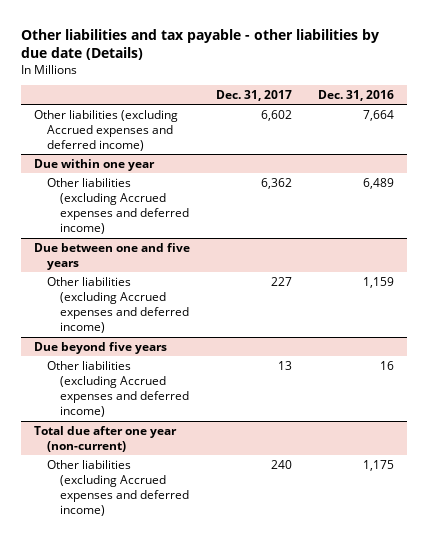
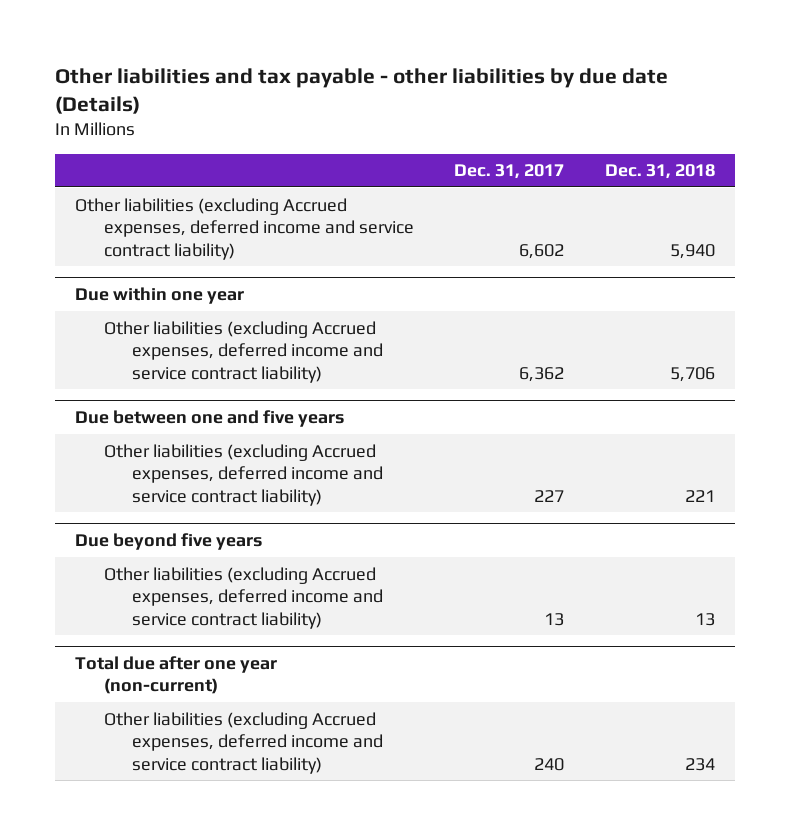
[318,90,395,102] Dec. 31, 2016 -> none
none -> [605,164,716,180] Dec. 31, 2018
[34,109,179,152] Other liabilities (excluding Accrued expenses and deferred income) -> [75,197,414,260] Other liabilities (excluding Accrued expenses, deferred income and service contract liability)
[47,177,190,235] Other liabilities (excluding Accrued expenses and deferred income) -> [103,320,384,383] Other liabilities (excluding Accrued expenses, deferred income and service contract liability)
[47,276,190,334] Other liabilities (excluding Accrued expenses and deferred income) -> [103,443,384,506] Other liabilities (excluding Accrued expenses, deferred income and service contract liability)
[47,360,190,418] Other liabilities (excluding Accrued expenses and deferred income) -> [103,566,384,629] Other liabilities (excluding Accrued expenses, deferred income and service contract liability)
[47,459,190,517] Other liabilities (excluding Accrued expenses and deferred income) -> [103,711,384,774] Other liabilities (excluding Accrued expenses, deferred income and service contract liability)

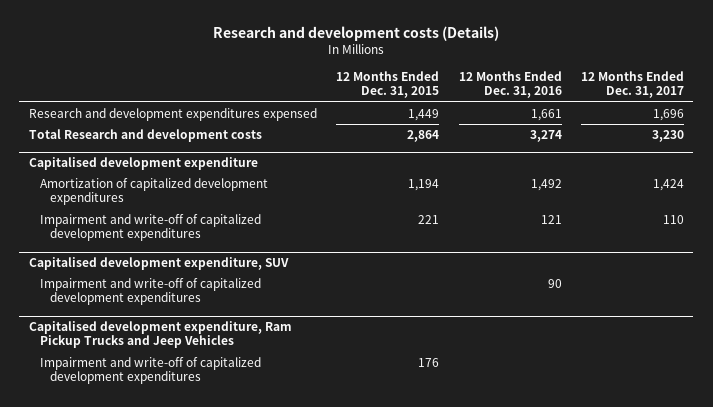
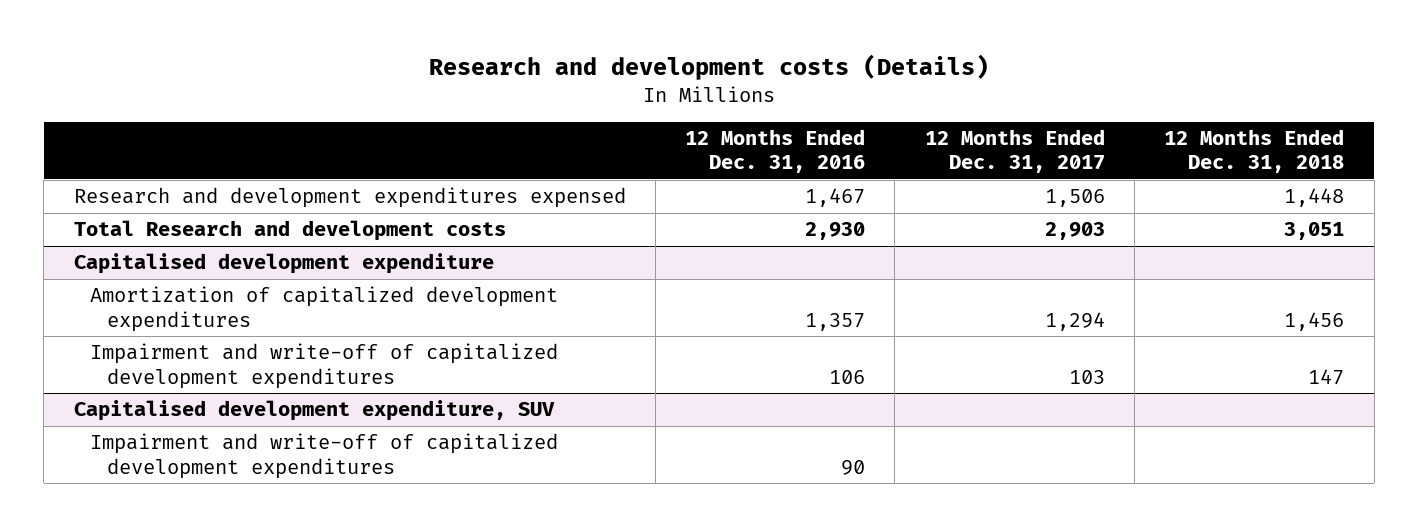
[336,71,440,99] 12 Months Ended Dec. 31, 2015 -> none
none -> [1164,128,1345,174] 12 Months Ended Dec. 31, 2018
[530,109,562,122] 1,661 -> [805,188,866,208] 1,467
[652,109,684,122] 1,696 -> [1044,189,1105,208] 1,506
[529,130,562,143] 3,274 -> [805,222,866,241] 2,930
[651,130,684,143] 3,230 -> [1044,222,1105,241] 2,903
[530,179,562,192] 1,492 -> [805,312,866,331] 1,357
[652,179,684,192] 1,424 -> [1044,311,1105,331] 1,294
[540,215,562,225] 121 -> [829,369,866,384] 106
[662,215,684,225] 110 -> [1068,369,1105,384] 103
[29,321,293,349] Capitalised development expenditure, Ram Pickup Trucks and Jeep Vehicles -> none
[39,357,261,385] Impairment and write-off of capitalized development expenditures -> none

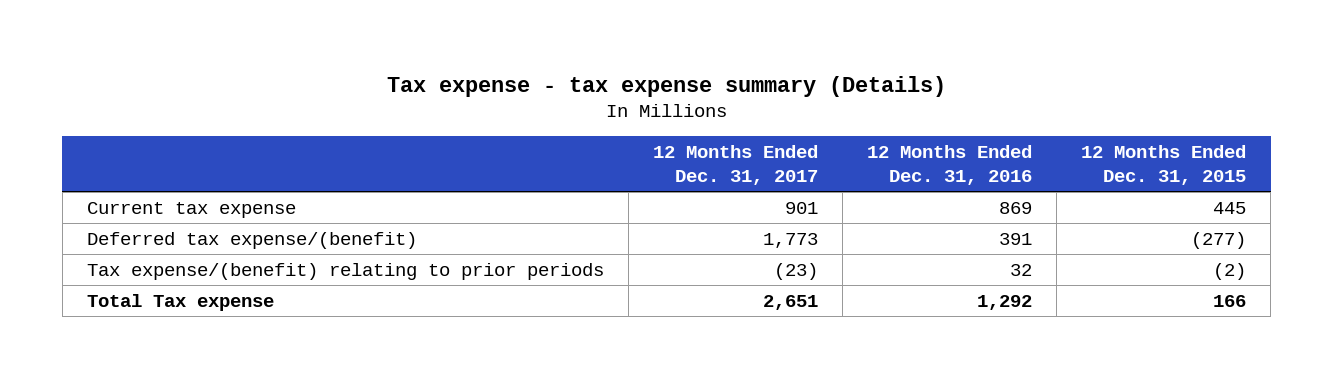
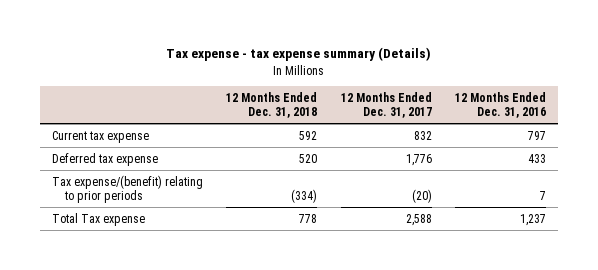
[1081,144,1247,186] 12 Months Ended Dec. 31, 2015 -> none
none -> [226,92,318,119] 12 Months Ended Dec. 31, 2018
[784,201,818,214] 901 -> [413,130,432,140] 832
[999,201,1033,214] 869 -> [528,130,547,140] 797
[86,231,417,249] Deferred tax expense/(benefit) -> [51,152,158,166] Deferred tax expense
[762,232,818,248] 1,773 -> [405,153,432,166] 1,776
[999,232,1033,245] 391 -> [528,153,547,163] 433
[773,262,818,280] (23) -> [411,188,432,203] (20)
[1010,263,1033,276] 32 -> [540,190,547,200] 7
[762,294,818,310] 2,651 -> [405,213,432,226] 2,588
[977,294,1033,310] 1,292 -> [520,213,547,226] 1,237

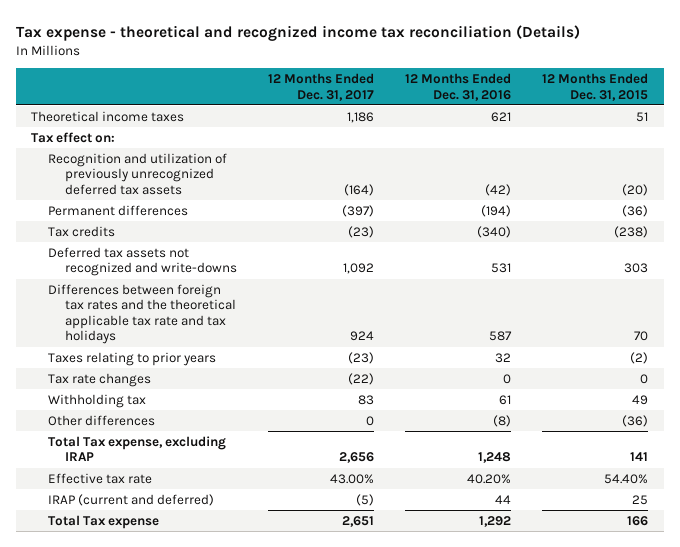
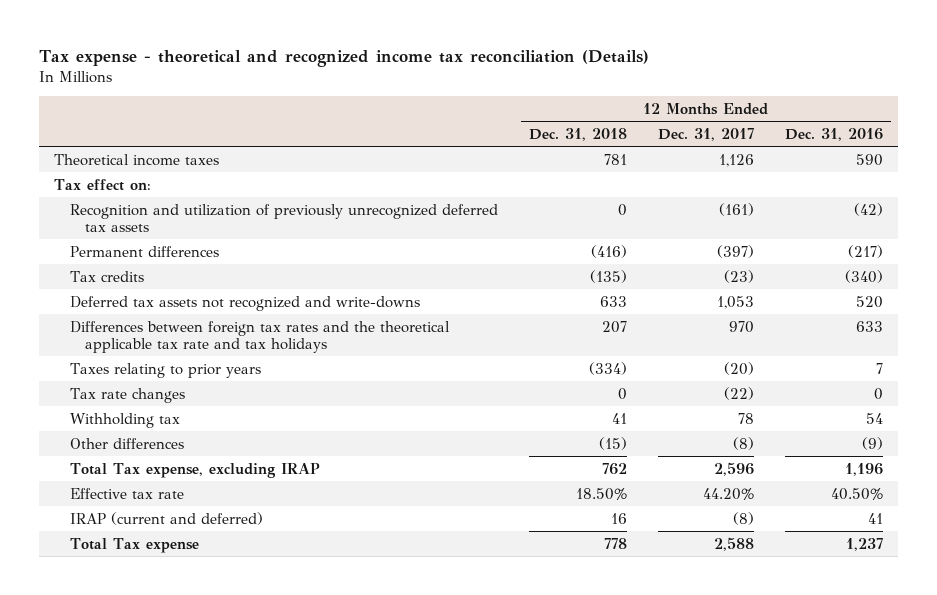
[542,73,649,101] 12 Months Ended Dec. 31, 2015 -> none
none -> [528,127,627,141] Dec. 31, 2018
[347,111,375,123] 1,186 -> [718,153,754,167] 1,126
[491,111,512,122] 621 -> [855,153,883,166] 590
[344,183,375,196] (164) -> [718,202,754,216] (161)
[481,204,512,217] (194) -> [847,244,883,258] (217)
[343,263,375,275] 1,092 -> [716,295,754,309] 1,053
[491,263,512,274] 531 -> [855,295,883,308] 520
[350,331,375,342] 924 -> [728,320,754,333] 970
[489,331,513,342] 587 -> [855,320,883,332] 633
[348,351,375,364] (23) -> [723,361,754,375] (20)
[495,352,512,363] 32 -> [875,362,883,374] 7
[358,394,375,405] 83 -> [737,412,754,424] 78
[499,394,512,405] 61 -> [865,412,883,424] 54
[366,415,375,426] 0 -> [732,436,754,450] (8)
[493,414,512,427] (8) -> [861,436,883,450] (9)
[339,452,375,464] 2,656 -> [713,461,754,476] 2,596
[478,452,512,464] 1,248 -> [844,462,883,476] 1,196
[330,473,375,484] 43.00% -> [702,487,754,500] 44.20%
[467,473,512,484] 40.20% -> [830,487,883,500] 40.50%
[356,493,375,506] (5) -> [732,511,754,525] (8)
[495,494,512,504] 44 -> [867,512,883,524] 41
[342,515,375,527] 2,651 -> [713,536,754,551] 2,588
[479,515,512,527] 1,292 -> [845,537,883,551] 1,237

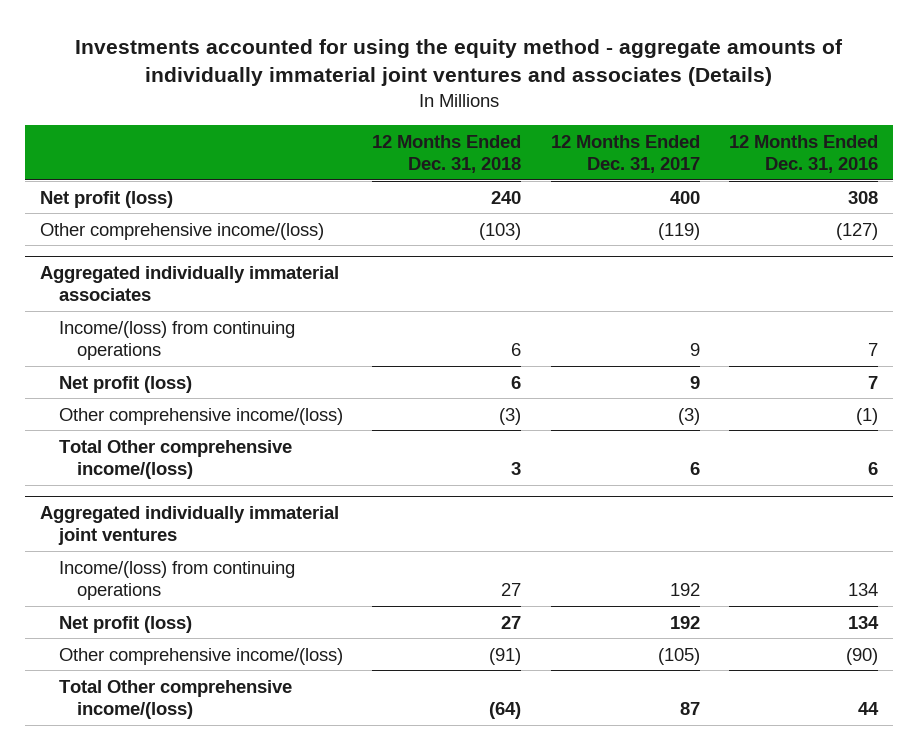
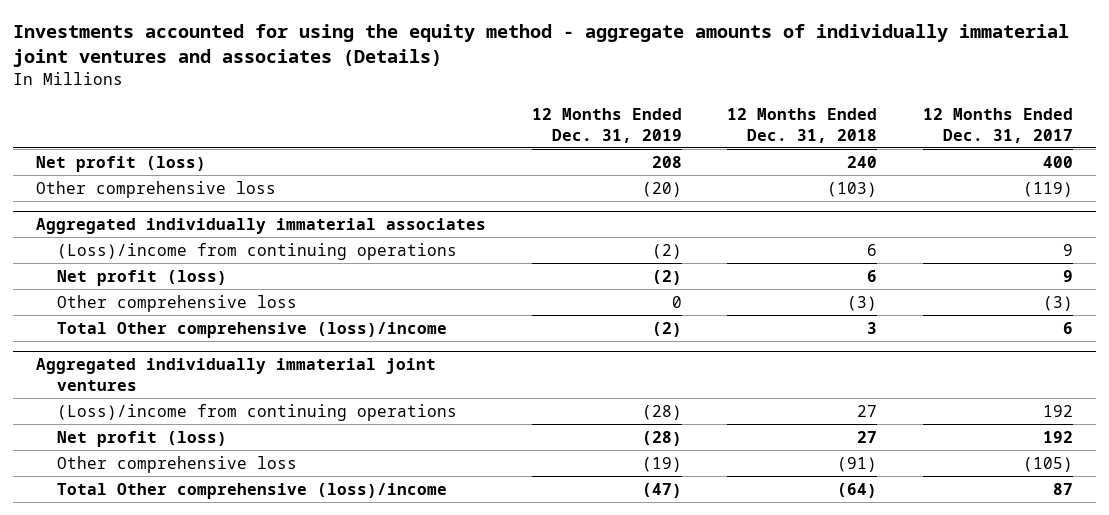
[729,134,879,174] 12 Months Ended Dec. 31, 2016 -> none
none -> [531,107,682,143] 12 Months Ended Dec. 31, 2019
[40,222,325,240] Other comprehensive income/(loss) -> [36,180,277,198] Other comprehensive loss
[58,320,295,360] Income/(loss) from continuing operations -> [57,242,458,260] (Loss)/income from continuing operations
[58,407,343,425] Other comprehensive income/(loss) -> [57,294,298,312] Other comprehensive loss
[58,439,292,479] Total Other comprehensive income/(loss) -> [57,321,448,338] Total Other comprehensive (loss)/income
[58,560,295,600] Income/(loss) from continuing operations -> [57,403,458,421] (Loss)/income from continuing operations
[58,647,343,665] Other comprehensive income/(loss) -> [57,455,298,473] Other comprehensive loss
[58,679,292,719] Total Other comprehensive income/(loss) -> [57,482,448,499] Total Other comprehensive (loss)/income

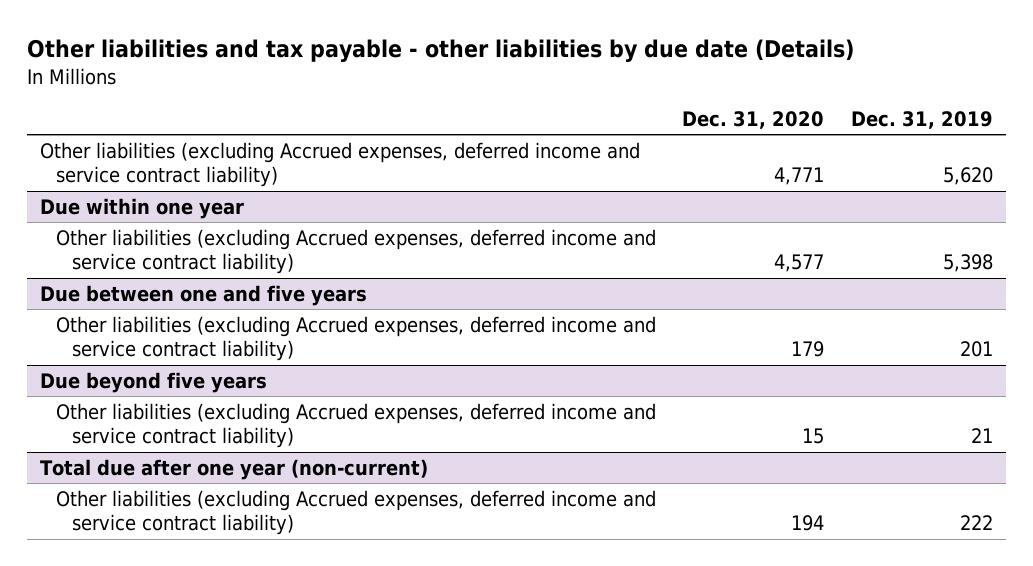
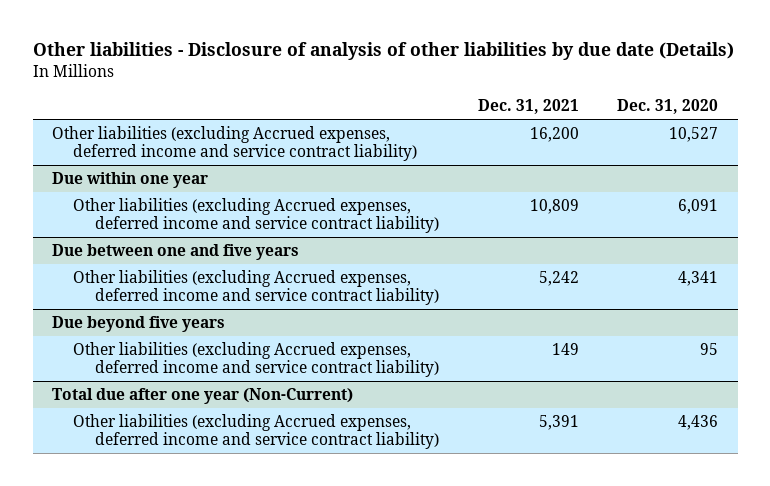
[26,39,854,63] Other liabilities and tax payable - other liabilities by due date (Details) -> [32,42,734,61] Other liabilities - Disclosure of analysis of other liabilities by due date (Details)
[850,110,993,129] Dec. 31, 2019 -> none
none -> [477,99,579,115] Dec. 31, 2021
[774,167,825,186] 4,771 -> [669,126,719,142] 10,527
[774,254,825,273] 4,577 -> [678,198,719,214] 6,091
[791,341,825,358] 179 -> [678,270,719,286] 4,341
[802,428,825,445] 15 -> [700,342,719,355] 95
[40,458,429,480] Total due after one year (non-current) -> [51,387,353,404] Total due after one year (Non-Current)
[791,515,825,532] 194 -> [678,414,719,430] 4,436

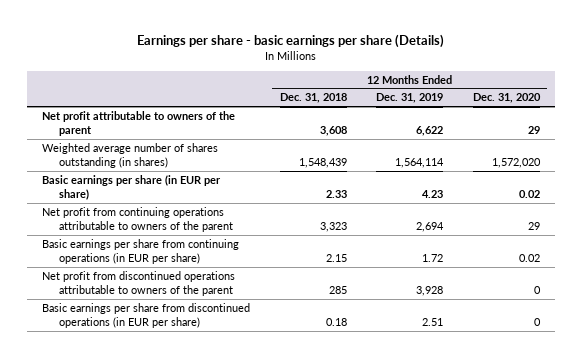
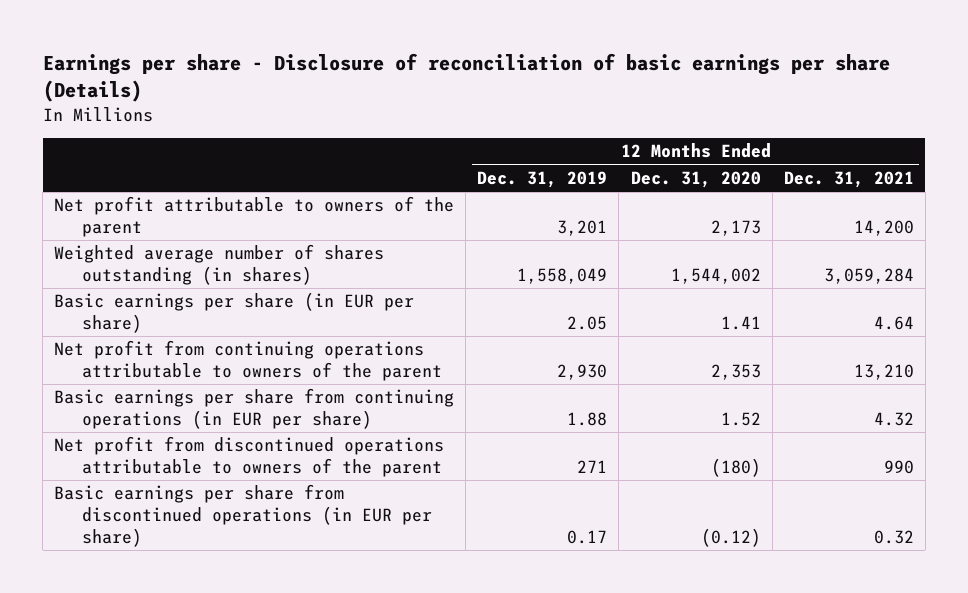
[137,33,445,48] Earnings per share - basic earnings per share (Details) -> [42,52,890,102] Earnings per share - Disclosure of reconciliation of basic earnings per share (Details)
[279,93,347,104] Dec. 31, 2018 -> none
none -> [783,171,914,189] Dec. 31, 2021
[416,126,444,137] 6,622 -> [557,220,608,237] 3,201
[527,126,540,135] 29 -> [710,220,761,237] 2,173
[395,158,445,169] 1,564,114 -> [517,268,608,285] 1,558,049
[491,158,541,169] 1,572,020 -> [670,268,761,285] 1,544,002
[422,190,444,199] 4.23 -> [567,316,608,331] 2.05
[518,190,540,199] 0.02 -> [720,316,761,331] 1.41
[416,222,445,233] 2,694 -> [557,364,608,381] 2,930
[527,222,540,231] 29 -> [710,364,761,381] 2,353
[422,254,444,263] 1.72 -> [567,412,608,427] 1.88
[518,254,540,263] 0.02 -> [720,412,761,427] 1.52
[416,286,444,297] 3,928 -> [577,460,608,474] 271
[533,286,541,295] 0 -> [710,458,761,478] (180)
[422,318,444,327] 2.51 -> [567,529,608,544] 0.17
[533,318,541,327] 0 -> [700,527,761,547] (0.12)

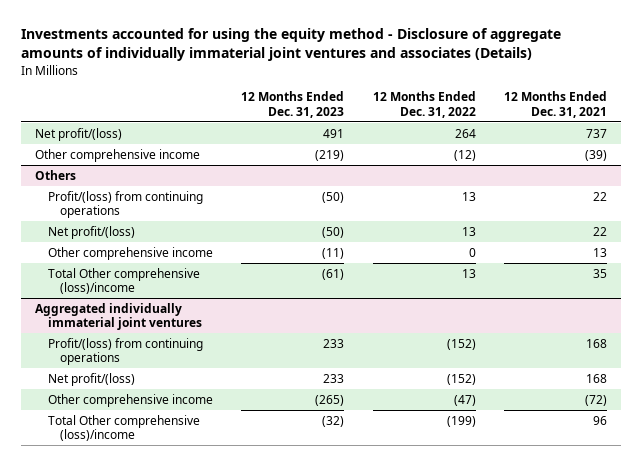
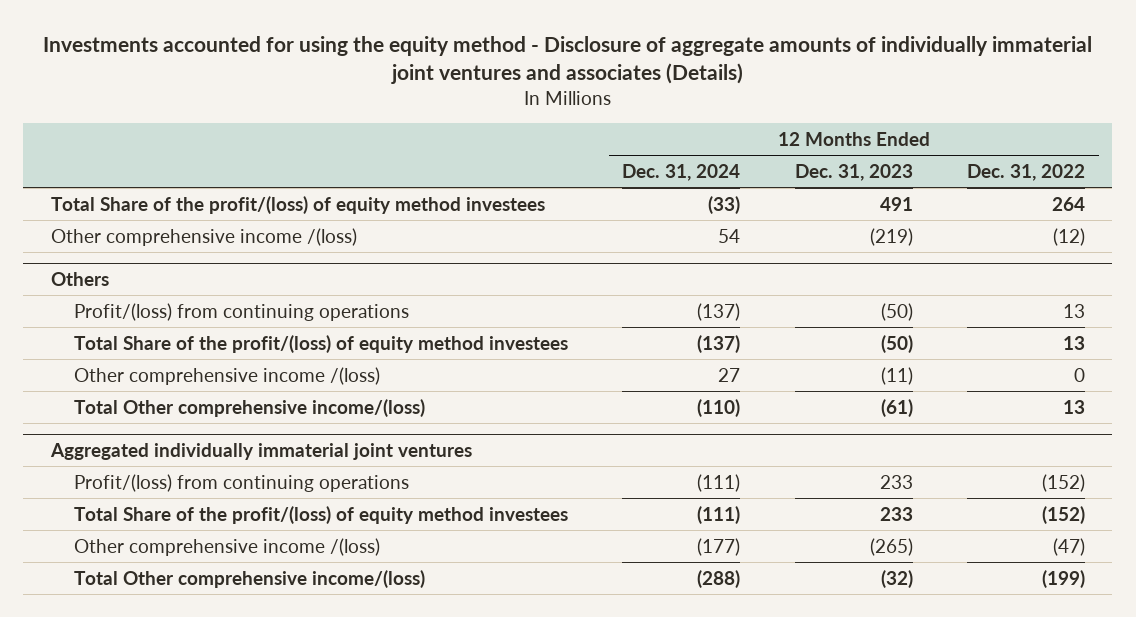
[503,91,607,118] 12 Months Ended Dec. 31, 2021 -> none
none -> [622,163,741,181] Dec. 31, 2024
[34,127,122,141] Net profit/(loss) -> [50,195,545,214] Total Share of the profit/(loss) of equity method investees
[34,148,200,162] Other comprehensive income -> [50,227,357,246] Other comprehensive income /(loss)
[47,225,135,239] Net profit/(loss) -> [73,334,568,353] Total Share of the profit/(loss) of equity method investees
[47,246,213,260] Other comprehensive income -> [73,366,380,385] Other comprehensive income /(loss)
[47,267,200,295] Total Other comprehensive (loss)/income -> [73,398,425,417] Total Other comprehensive income/(loss)
[47,372,135,386] Net profit/(loss) -> [73,505,568,524] Total Share of the profit/(loss) of equity method investees
[47,393,213,407] Other comprehensive income -> [73,537,380,556] Other comprehensive income /(loss)
[47,414,200,442] Total Other comprehensive (loss)/income -> [73,569,425,588] Total Other comprehensive income/(loss)

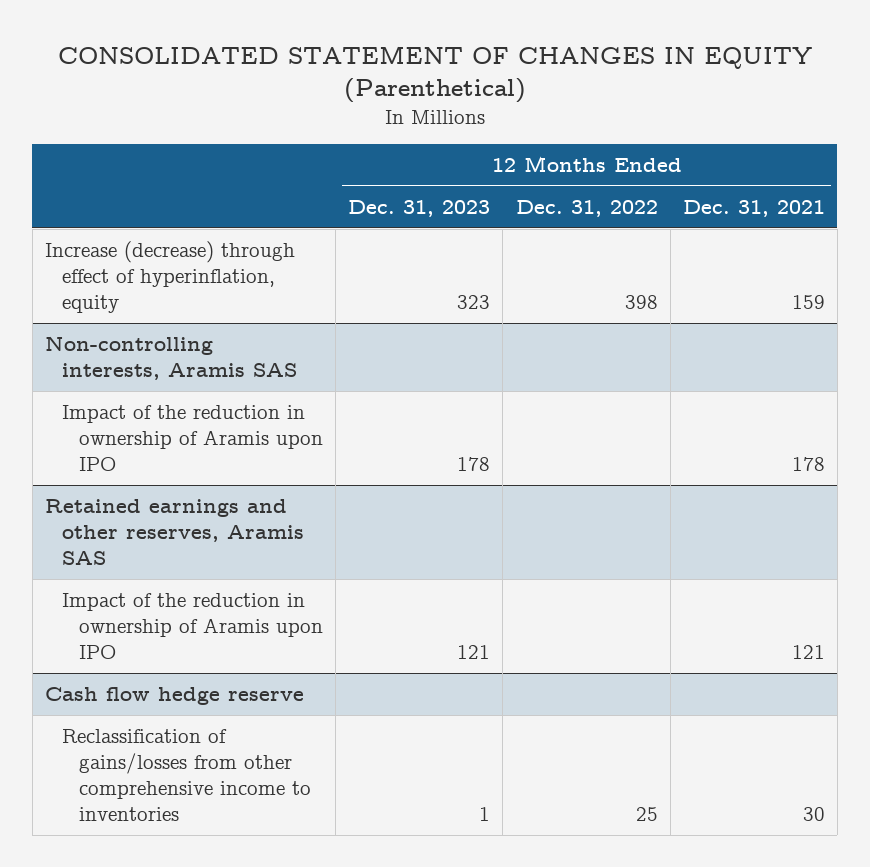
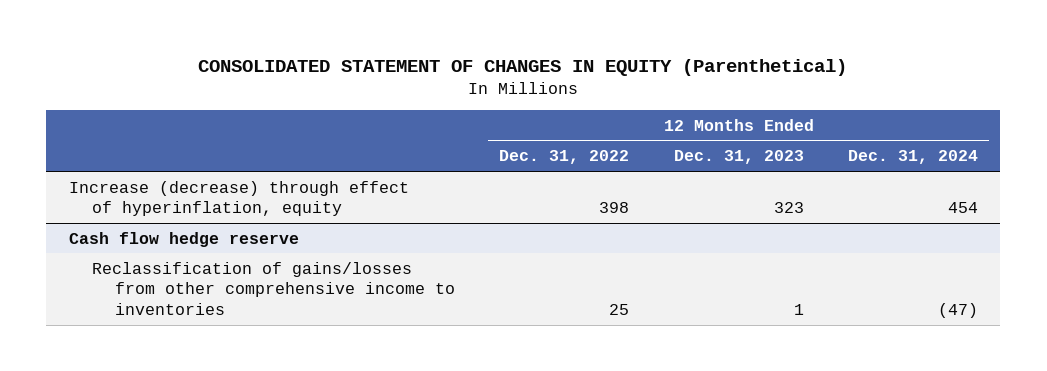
[682,199,825,217] Dec. 31, 2021 -> none
none -> [848,150,979,165] Dec. 31, 2024
[45,336,298,381] Non-controlling interests, Aramis SAS -> none
[62,405,324,472] Impact of the reduction in ownership of Aramis upon IPO -> none
[45,499,305,566] Retained earnings and other reserves, Aramis SAS -> none
[62,593,324,660] Impact of the reduction in ownership of Aramis upon IPO -> none

